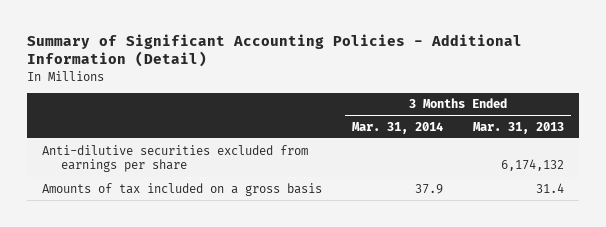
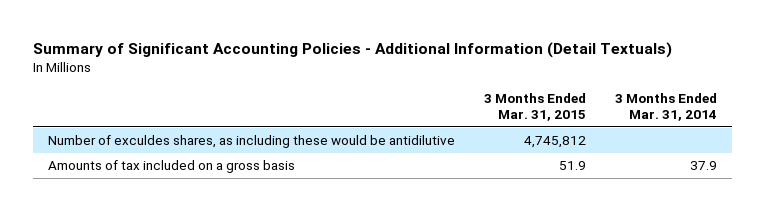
[27,33,523,68] Summary of Significant Accounting Policies - Additional Information (Detail) -> [33,42,673,59] Summary of Significant Accounting Policies - Additional Information (Detail Textuals)
[472,121,564,134] Mar. 31, 2013 -> none
none -> [483,93,586,121] 3 Months Ended Mar. 31, 2015
[42,144,309,173] Anti-dilutive securities excluded from earnings per share -> [47,135,455,149] Number of exculdes shares, as including these would be antidilutive

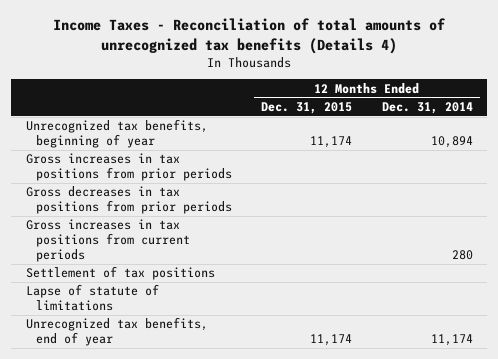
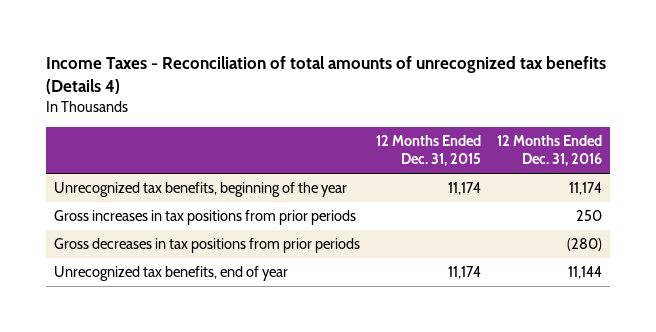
[381,101,473,114] Dec. 31, 2014 -> none
none -> [496,134,602,167] 12 Months Ended Dec. 31, 2016
[25,119,208,149] Unrecognized tax benefits, beginning of year -> [54,182,348,198] Unrecognized tax benefits, beginning of the year
[25,219,190,263] Gross increases in tax positions from current periods -> none
[25,266,215,281] Settlement of tax positions -> none
[25,284,159,312] Lapse of statute of limitations -> none

